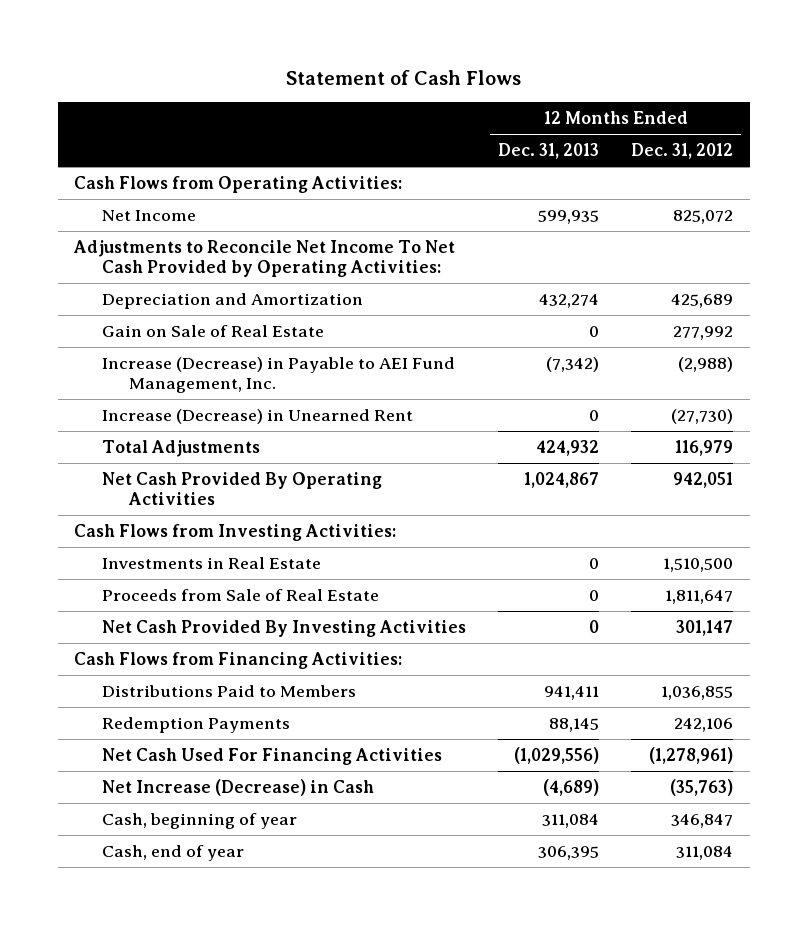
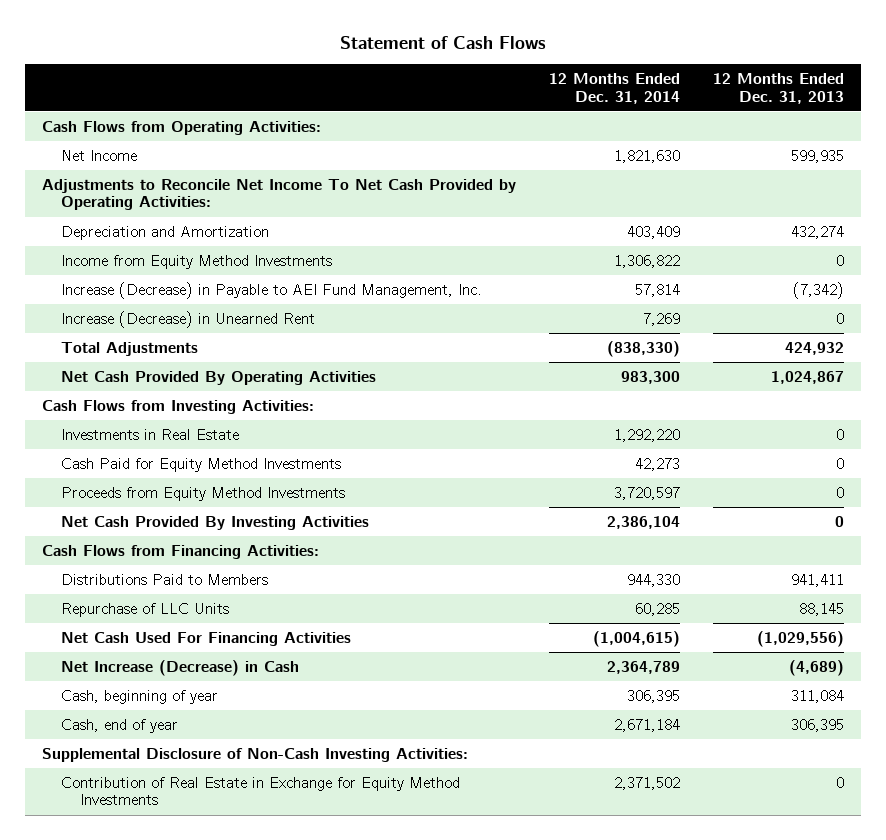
[631,143,734,160] Dec. 31, 2012 -> none
none -> [549,73,681,104] 12 Months Ended Dec. 31, 2014
[101,325,324,338] Gain on Sale of Real Estate -> none
none -> [61,254,333,269] Income from Equity Method Investments
[101,589,379,602] Proceeds from Sale of Real Estate -> none
none -> [61,457,342,472] Cash Paid for Equity Method Investments
none -> [61,486,346,501] Proceeds from Equity Method Investments
[101,717,290,734] Redemption Payments -> [61,602,230,617] Repurchase of LLC Units
none -> [41,747,468,762] Supplemental Disclosure of Non-Cash Investing Activities:
none -> [61,776,461,806] Contribution of Real Estate in Exchange for Equity Method Investments

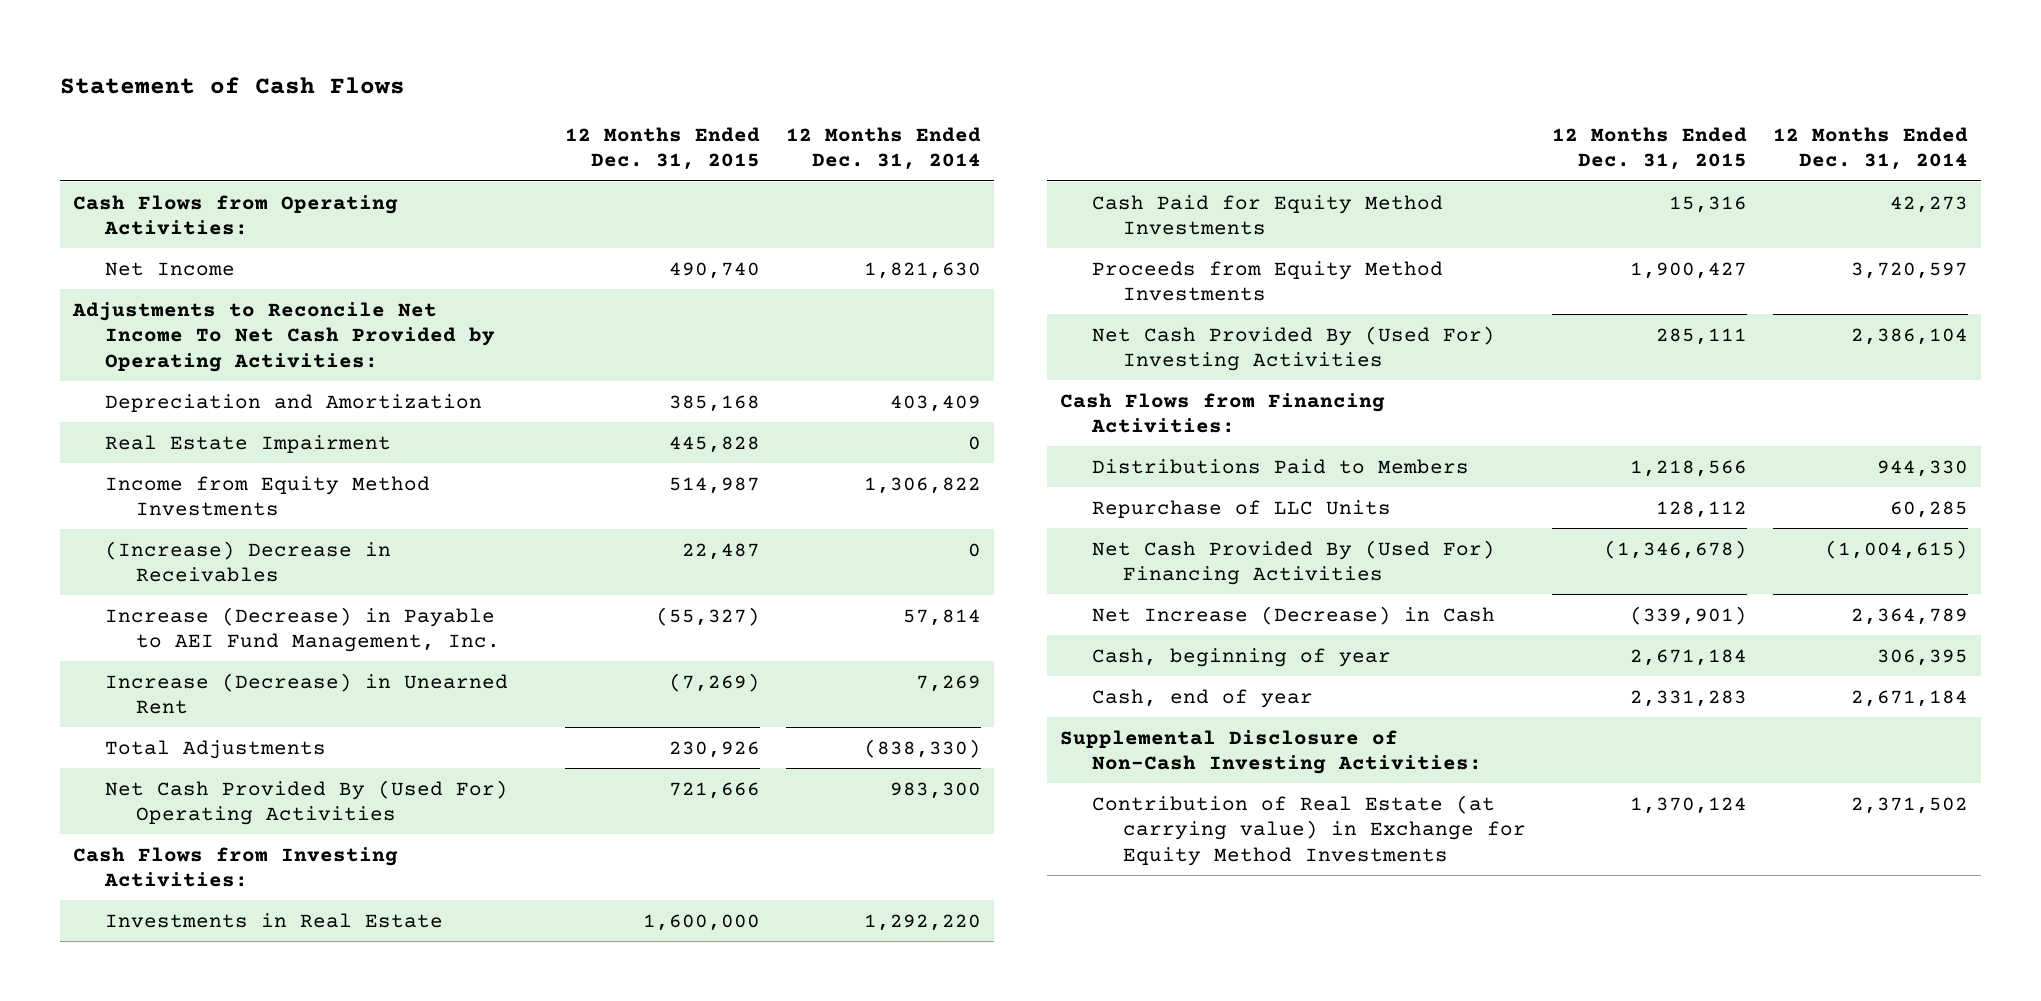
[713,73,845,104] 12 Months Ended Dec. 31, 2013 -> none
none -> [565,126,761,171] 12 Months Ended Dec. 31, 2015
none -> [104,434,391,453] Real Estate Impairment
none -> [104,540,391,583] (Increase) Decrease in Receivables
[61,370,377,385] Net Cash Provided By Operating Activities -> [104,779,508,826] Net Cash Provided By (Used For) Operating Activities
[61,515,370,530] Net Cash Provided By Investing Activities -> [1091,325,1495,372] Net Cash Provided By (Used For) Investing Activities
[61,631,352,646] Net Cash Used For Financing Activities -> [1091,539,1495,586] Net Cash Provided By (Used For) Financing Activities
[61,776,461,806] Contribution of Real Estate in Exchange for Equity Method Investments -> [1091,794,1527,866] Contribution of Real Estate (at carrying value) in Exchange for Equity Method Investments

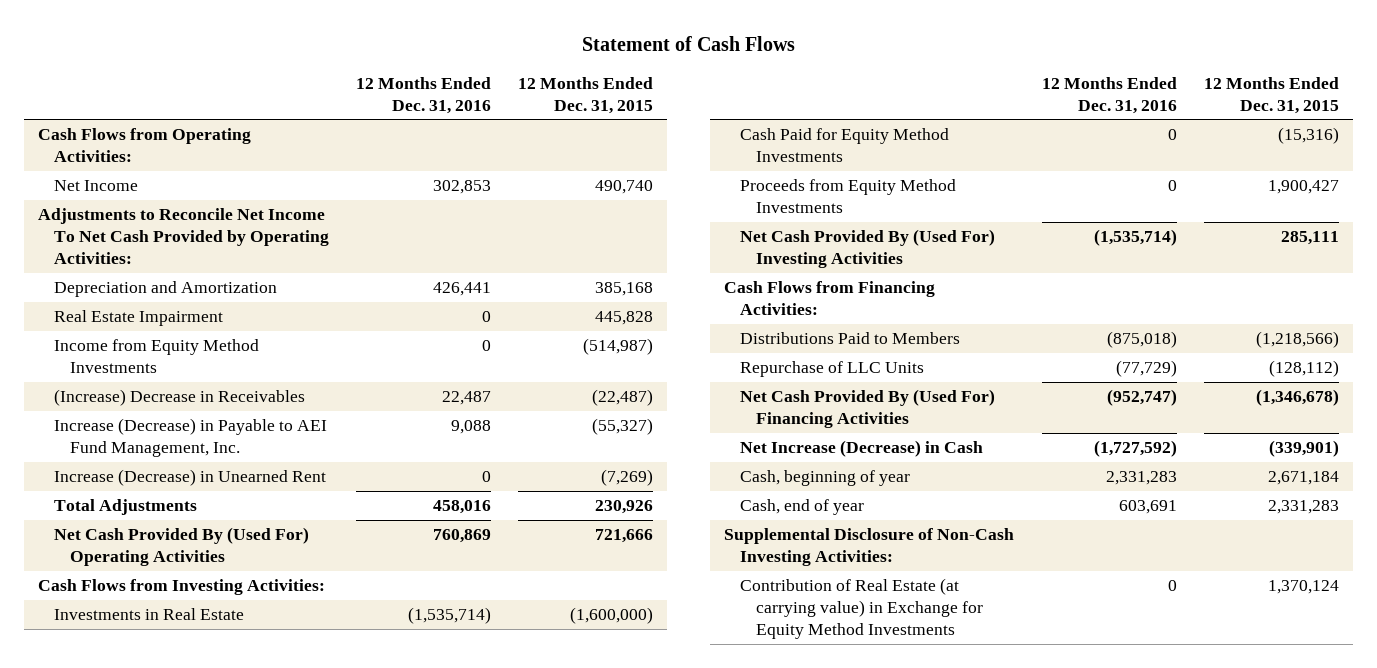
[786,126,982,171] 12 Months Ended Dec. 31, 2014 -> none
none -> [356,76,492,114] 12 Months Ended Dec. 31, 2016
[669,476,761,494] 514,987 -> [583,337,654,355] (514,987)
[682,542,761,560] 22,487 -> [592,388,654,406] (22,487)
[643,913,761,931] 1,600,000 -> [570,606,654,624] (1,600,000)
[1669,195,1748,213] 15,316 -> [1278,126,1340,144] (15,316)
[1630,459,1748,477] 1,218,566 -> [1256,330,1340,348] (1,218,566)
[1656,500,1748,518] 128,112 -> [1269,359,1340,377] (128,112)

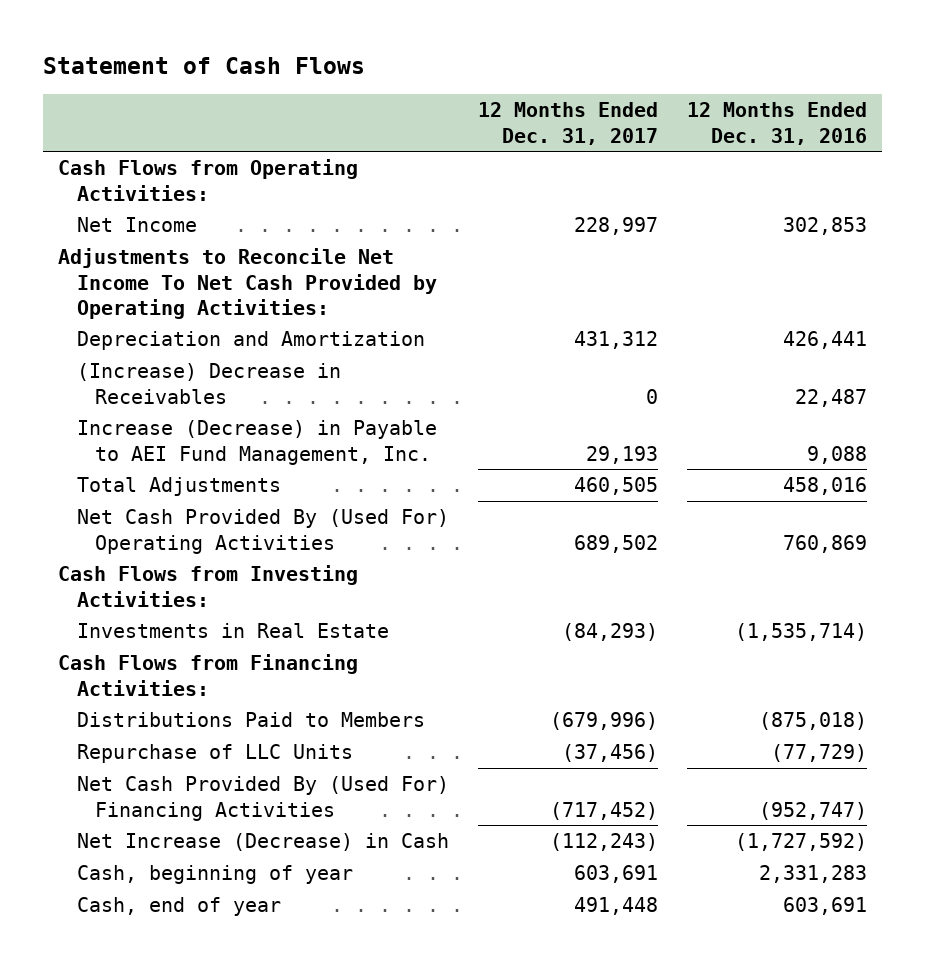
[518,76,654,114] 12 Months Ended Dec. 31, 2015 -> none
none -> [478,102,659,145] 12 Months Ended Dec. 31, 2017
[53,309,223,326] Real Estate Impairment -> none
[53,338,259,374] Income from Equity Method Investments -> none
[53,468,326,486] Increase (Decrease) in Unearned Rent -> none
[740,127,950,163] Cash Paid for Equity Method Investments -> none
[740,178,957,214] Proceeds from Equity Method Investments -> none
[740,228,996,269] Net Cash Provided By (Used For) Investing Activities -> none
[723,527,1014,567] Supplemental Disclosure of Non-Cash Investing Activities: -> none
[740,577,984,640] Contribution of Real Estate (at carrying value) in Exchange for Equity Method Investments -> none

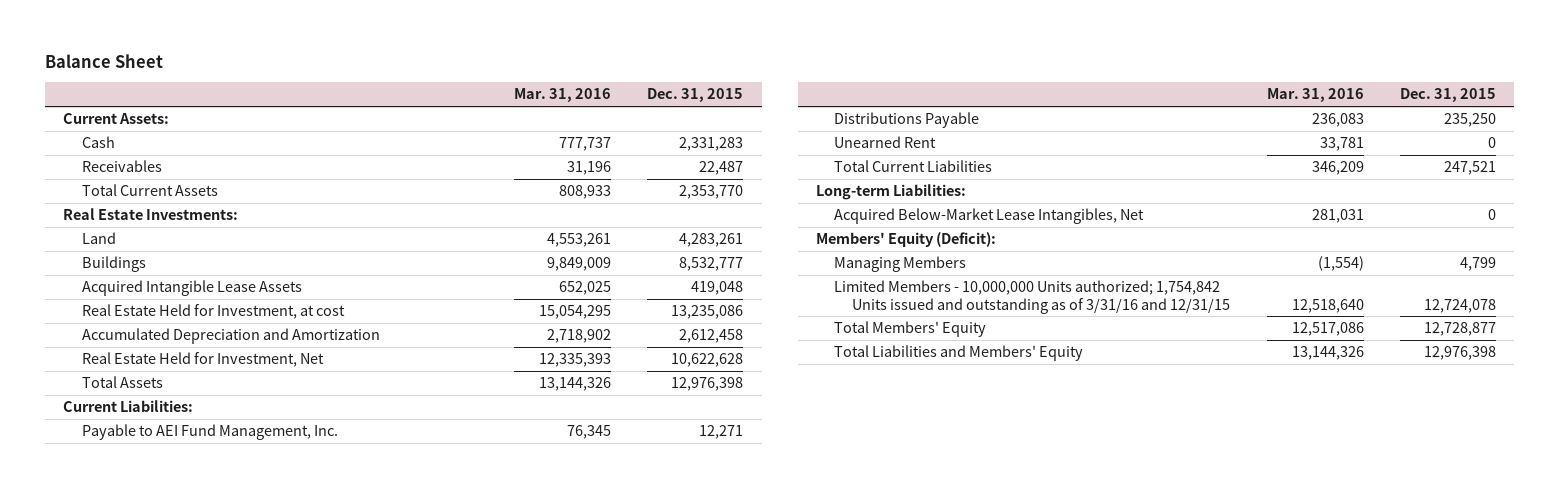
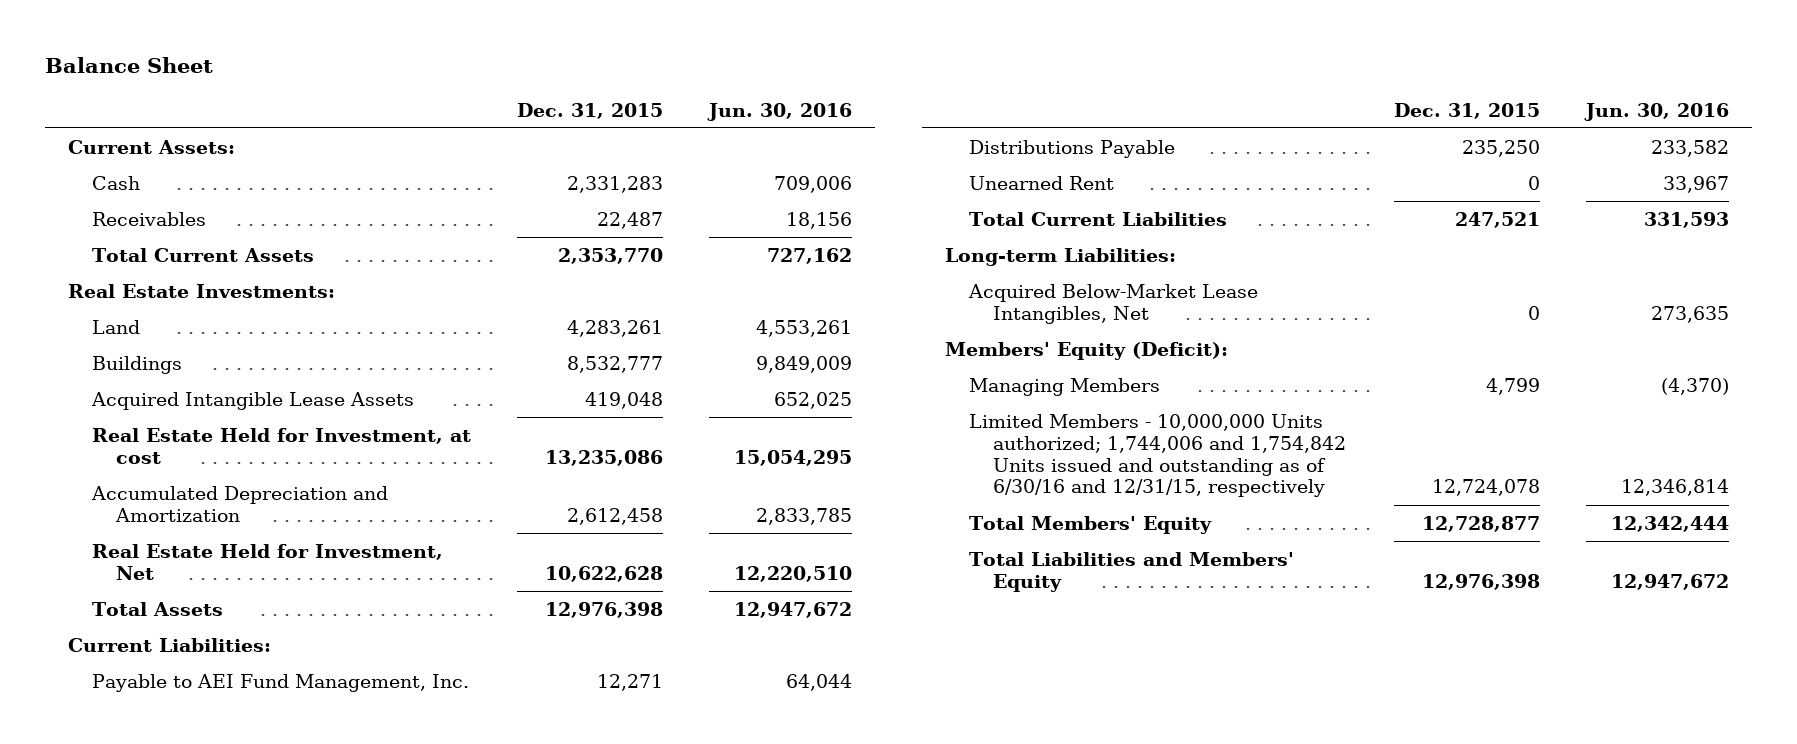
[514,88,612,103] Mar. 31, 2016 -> none
none -> [707,102,853,121] Jun. 30, 2016
[834,280,1231,314] Limited Members - 10,000,000 Units authorized; 1,754,842 Units issued and outstanding as of 3/31/16 and 12/31/15 -> [968,413,1346,498] Limited Members - 10,000,000 Units authorized; 1,744,006 and 1,754,842 Units issued and outstanding as of 6/30/16 and 12/31/15, respectively

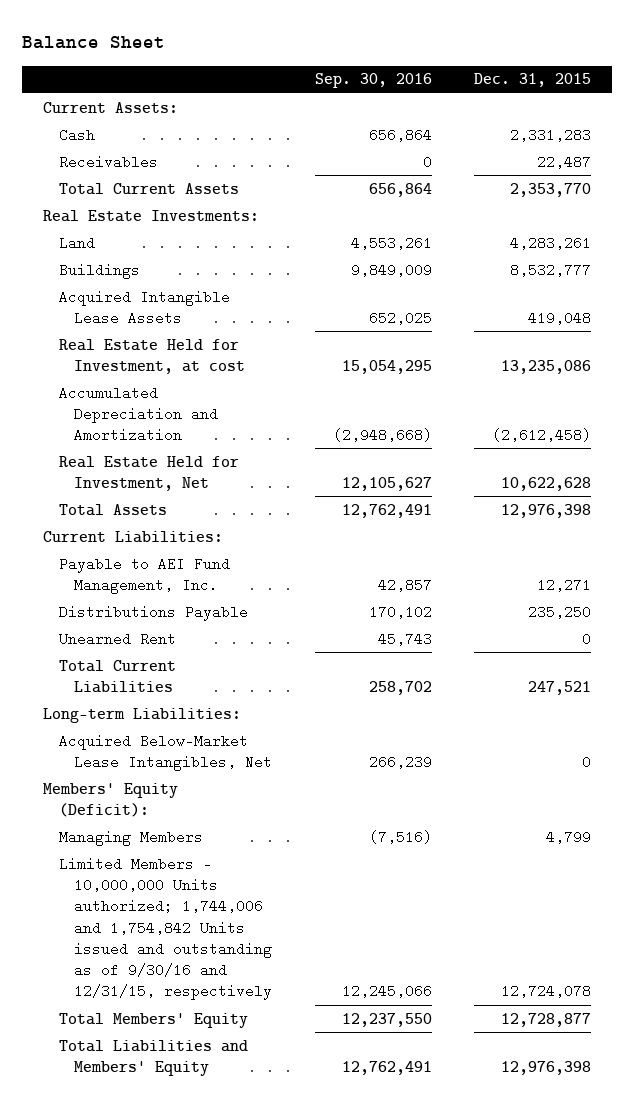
[707,102,853,121] Jun. 30, 2016 -> none
none -> [314,73,432,89] Sep. 30, 2016
[567,507,664,525] 2,612,458 -> [491,428,591,443] (2,612,458)
[968,413,1346,498] Limited Members - 10,000,000 Units authorized; 1,744,006 and 1,754,842 Units issued and outstanding as of 6/30/16 and 12/31/15, respectively -> [58,856,273,1001] Limited Members - 10,000,000 Units authorized; 1,744,006 and 1,754,842 Units issued and outstanding as of 9/30/16 and 12/31/15, respectively

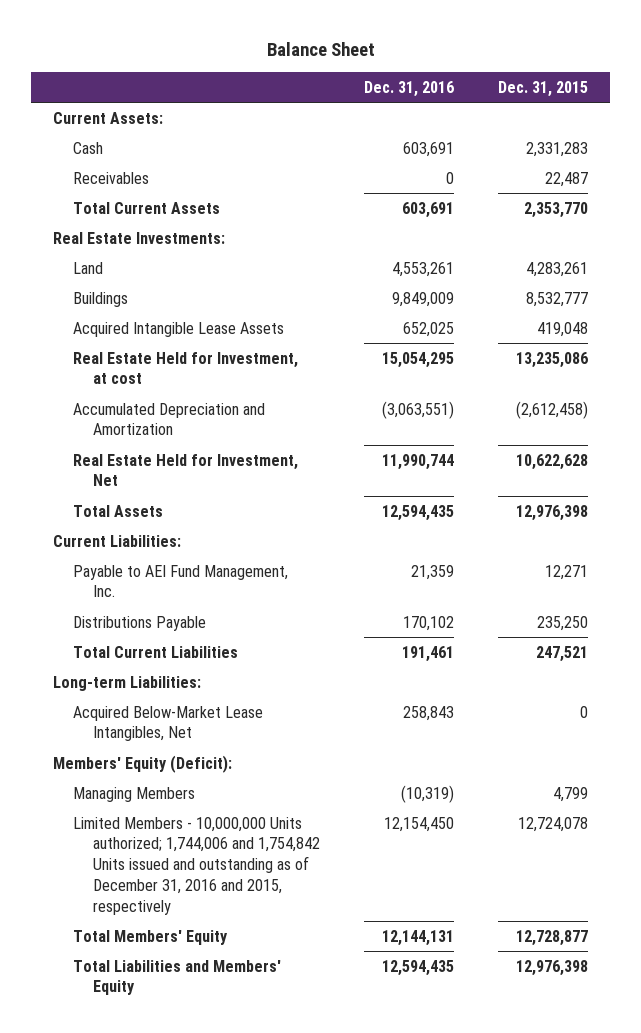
[314,73,432,89] Sep. 30, 2016 -> none
none -> [363,81,454,98] Dec. 31, 2016
[58,631,176,646] Unearned Rent -> none
[58,856,273,1001] Limited Members - 10,000,000 Units authorized; 1,744,006 and 1,754,842 Units issued and outstanding as of 9/30/16 and 12/31/15, respectively -> [73,816,320,915] Limited Members - 10,000,000 Units authorized; 1,744,006 and 1,754,842 Units issued and outstanding as of December 31, 2016 and 2015, respectively

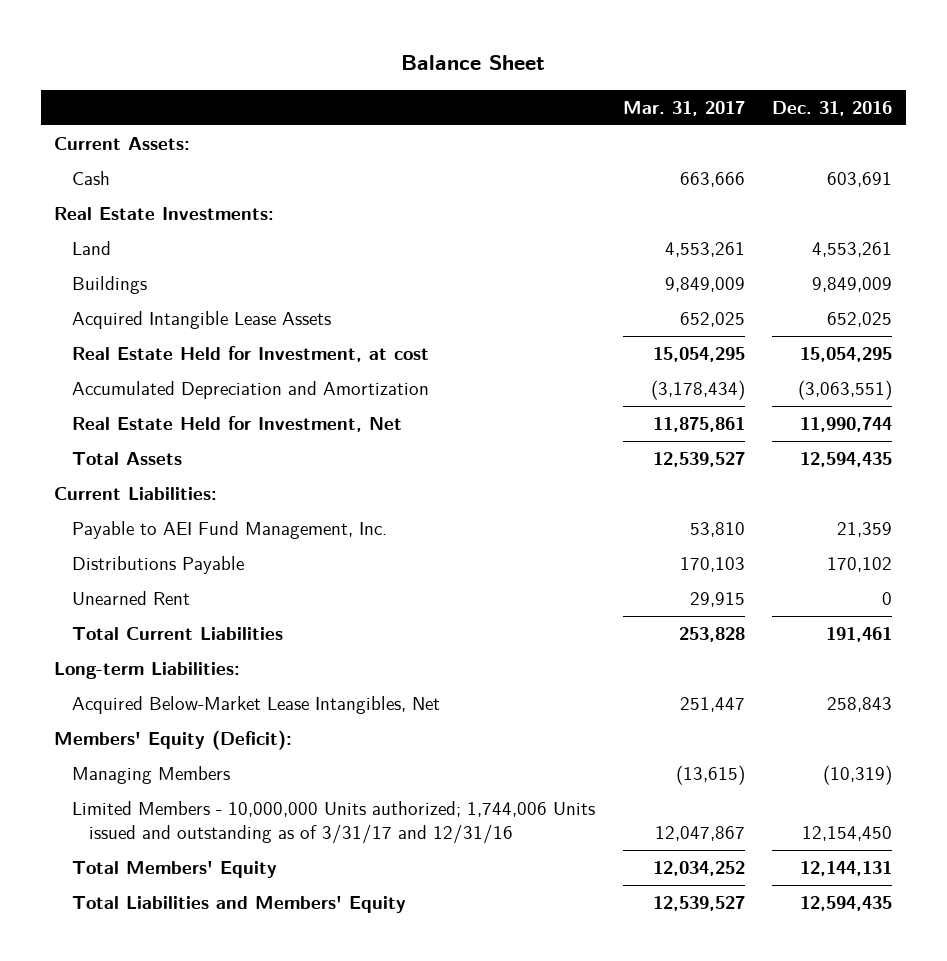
[498,81,589,98] Dec. 31, 2015 -> none
none -> [622,100,745,116] Mar. 31, 2017
[73,171,150,184] Receivables -> none
[73,201,221,214] Total Current Assets -> none
none -> [71,591,190,606] Unearned Rent
[73,816,320,915] Limited Members - 10,000,000 Units authorized; 1,744,006 and 1,754,842 Units issued and outstanding as of December 31, 2016 and 2015, respectively -> [71,801,595,845] Limited Members - 10,000,000 Units authorized; 1,744,006 Units issued and outstanding as of 3/31/17 and 12/31/16

